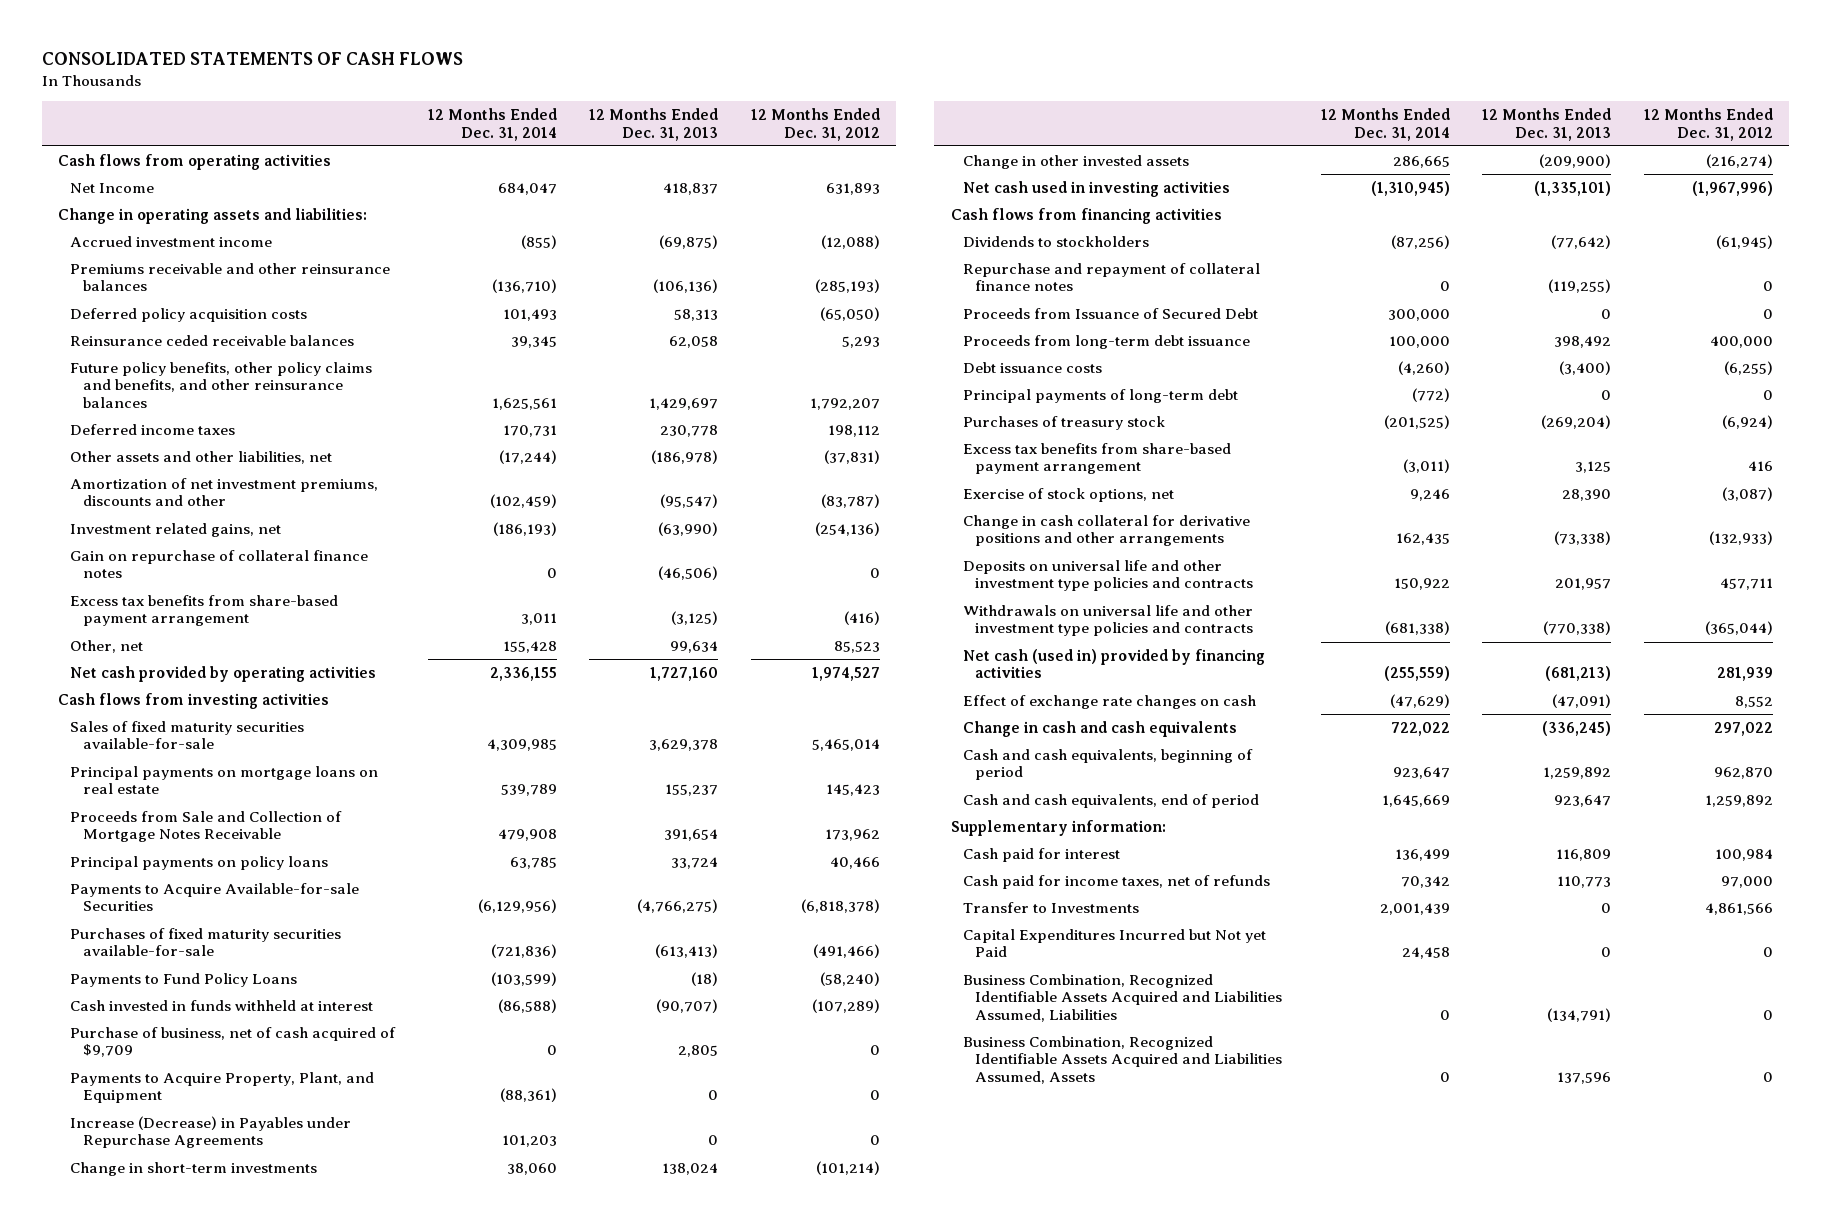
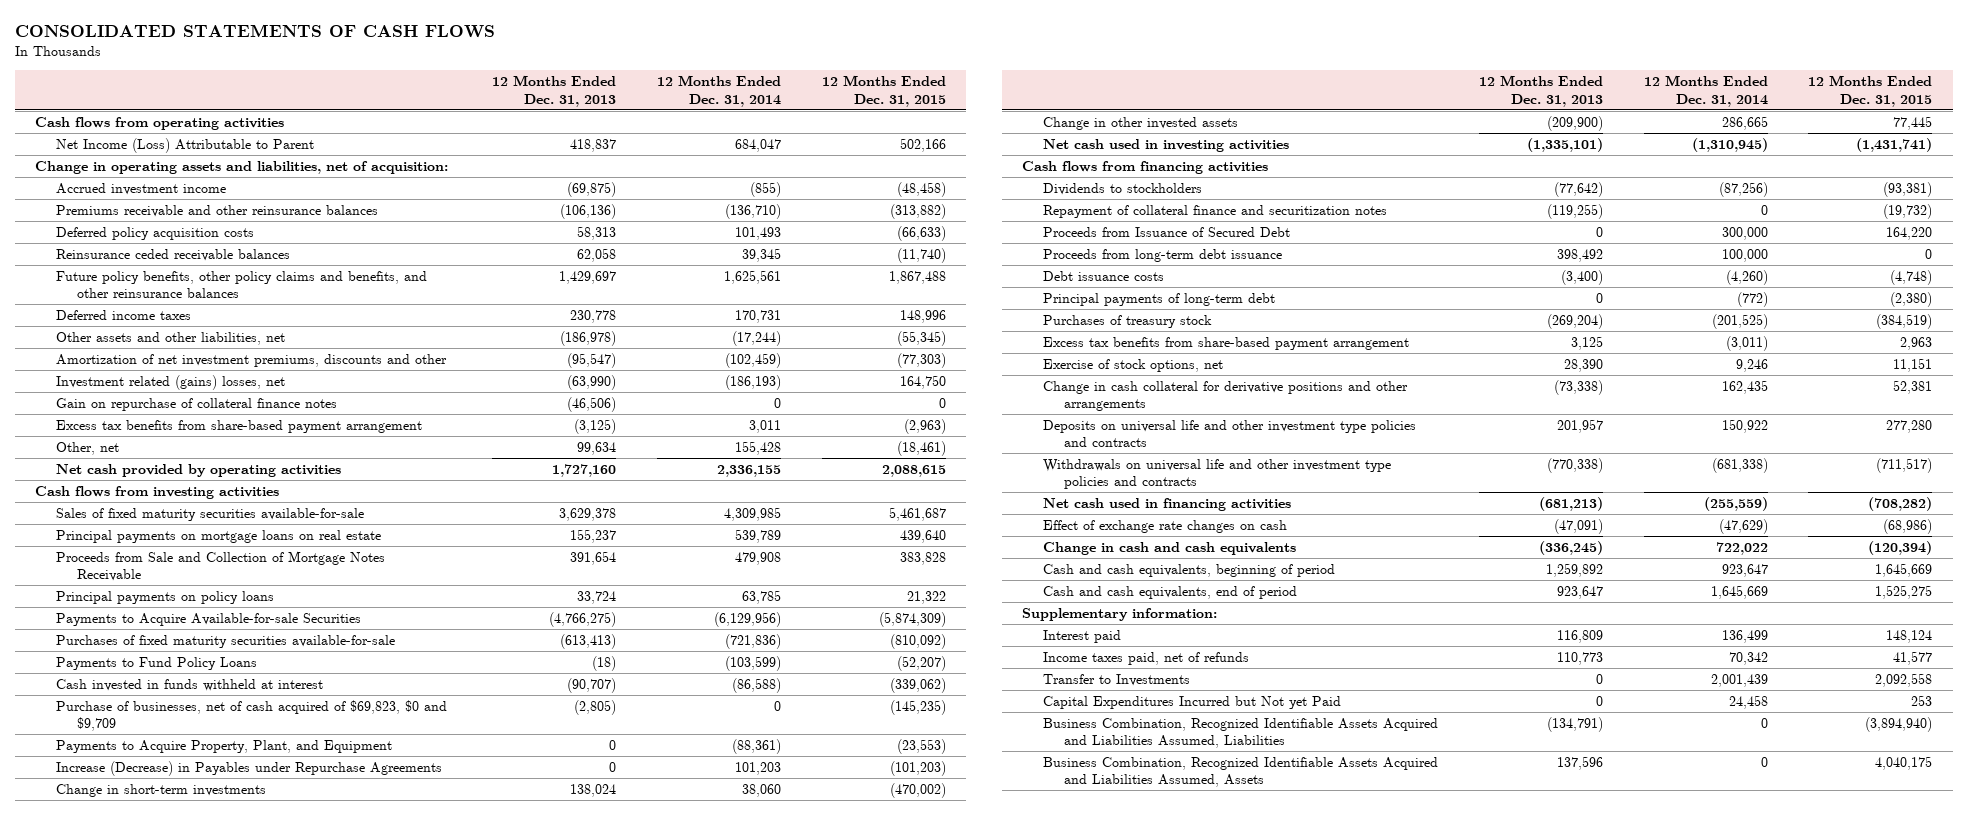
[750,107,880,141] 12 Months Ended Dec. 31, 2012 -> none
none -> [821,74,946,107] 12 Months Ended Dec. 31, 2015
[70,182,155,193] Net Income -> [55,137,314,153] Net Income (Loss) Attributable to Parent
[57,207,367,224] Change in operating assets and liabilities: -> [35,160,449,174] Change in operating assets and liabilities, net of acquisition:
[70,522,282,537] Investment related gains, net -> [55,374,285,390] Investment related (gains) losses, net
[70,1026,397,1058] Purchase of business, net of cash acquired of $9,709 -> [55,699,447,732] Purchase of businesses, net of cash acquired of $69,823, $0 and $9,709
[678,1045,719,1058] 2,805 -> [573,699,616,715] (2,805)
[963,262,1261,292] Repurchase and repayment of collateral finance notes -> [1042,204,1387,218] Repayment of collateral finance and securitization notes
[963,648,1266,679] Net cash (used in) provided by financing activities -> [1042,497,1291,511] Net cash used in financing activities
[963,847,1121,862] Cash paid for interest -> [1042,629,1121,643] Interest paid
[963,874,1271,889] Cash paid for income taxes, net of refunds -> [1042,651,1249,665] Income taxes paid, net of refunds

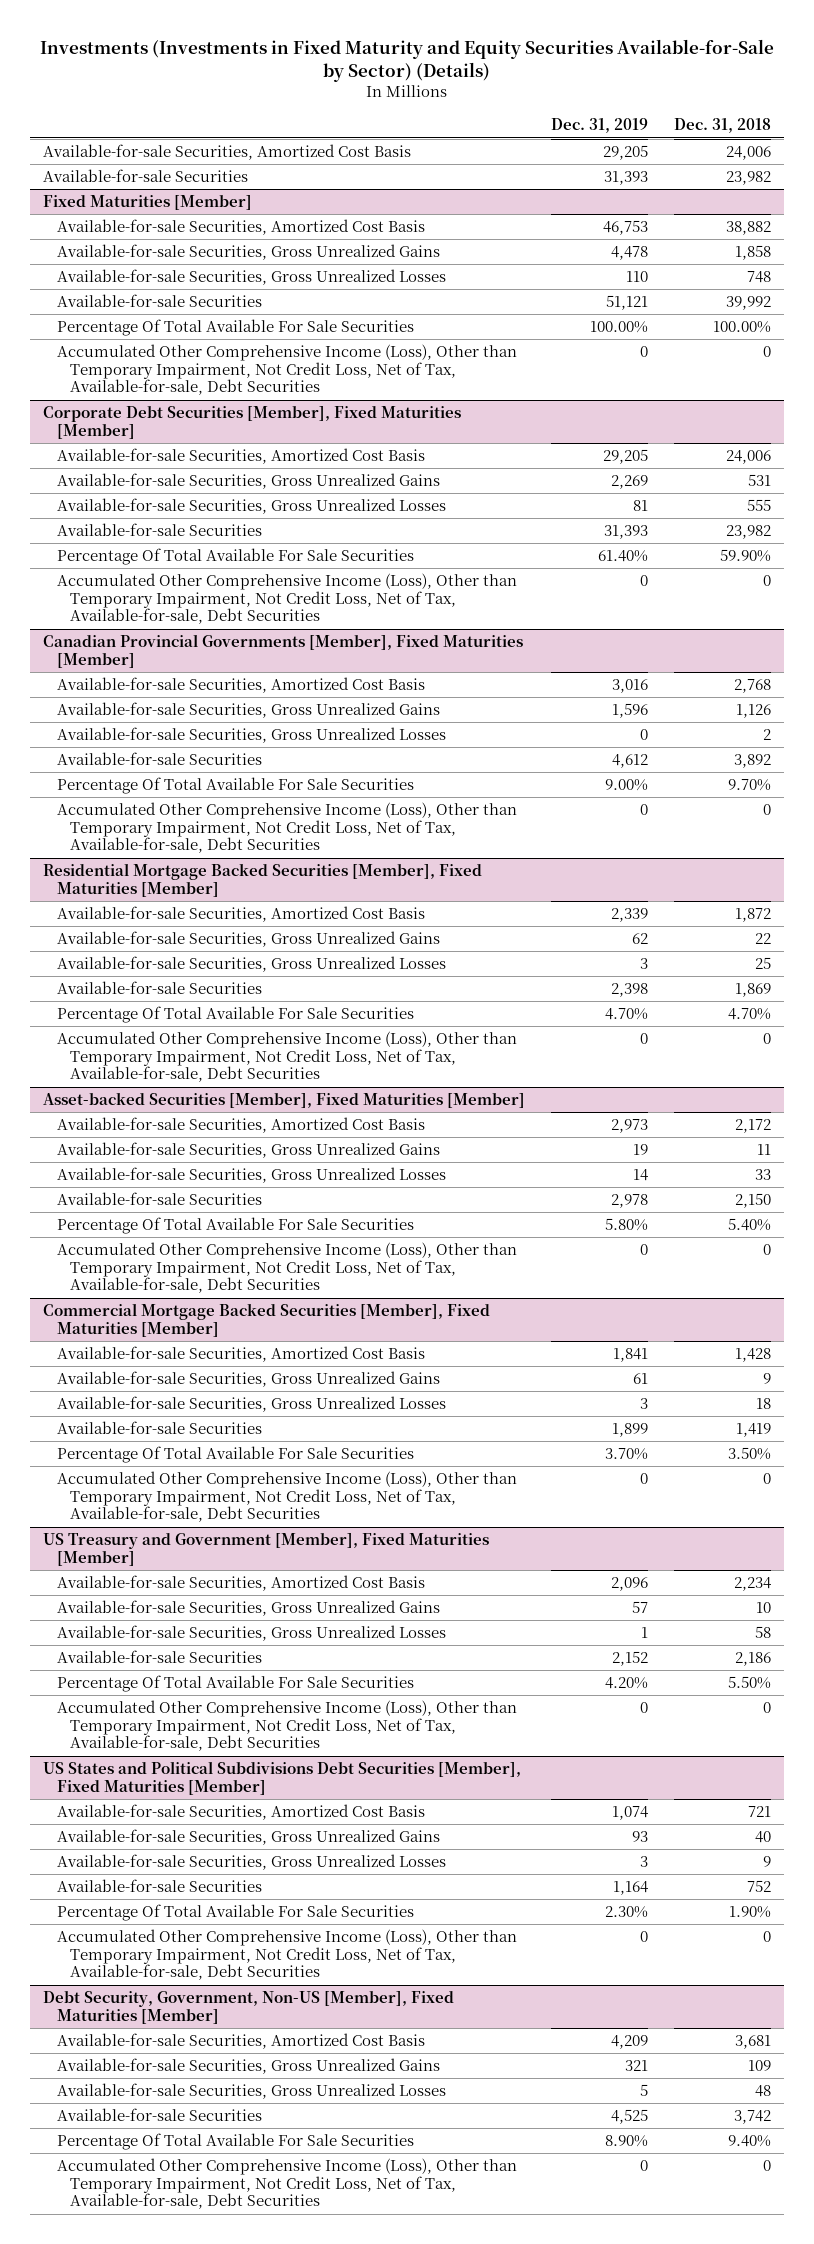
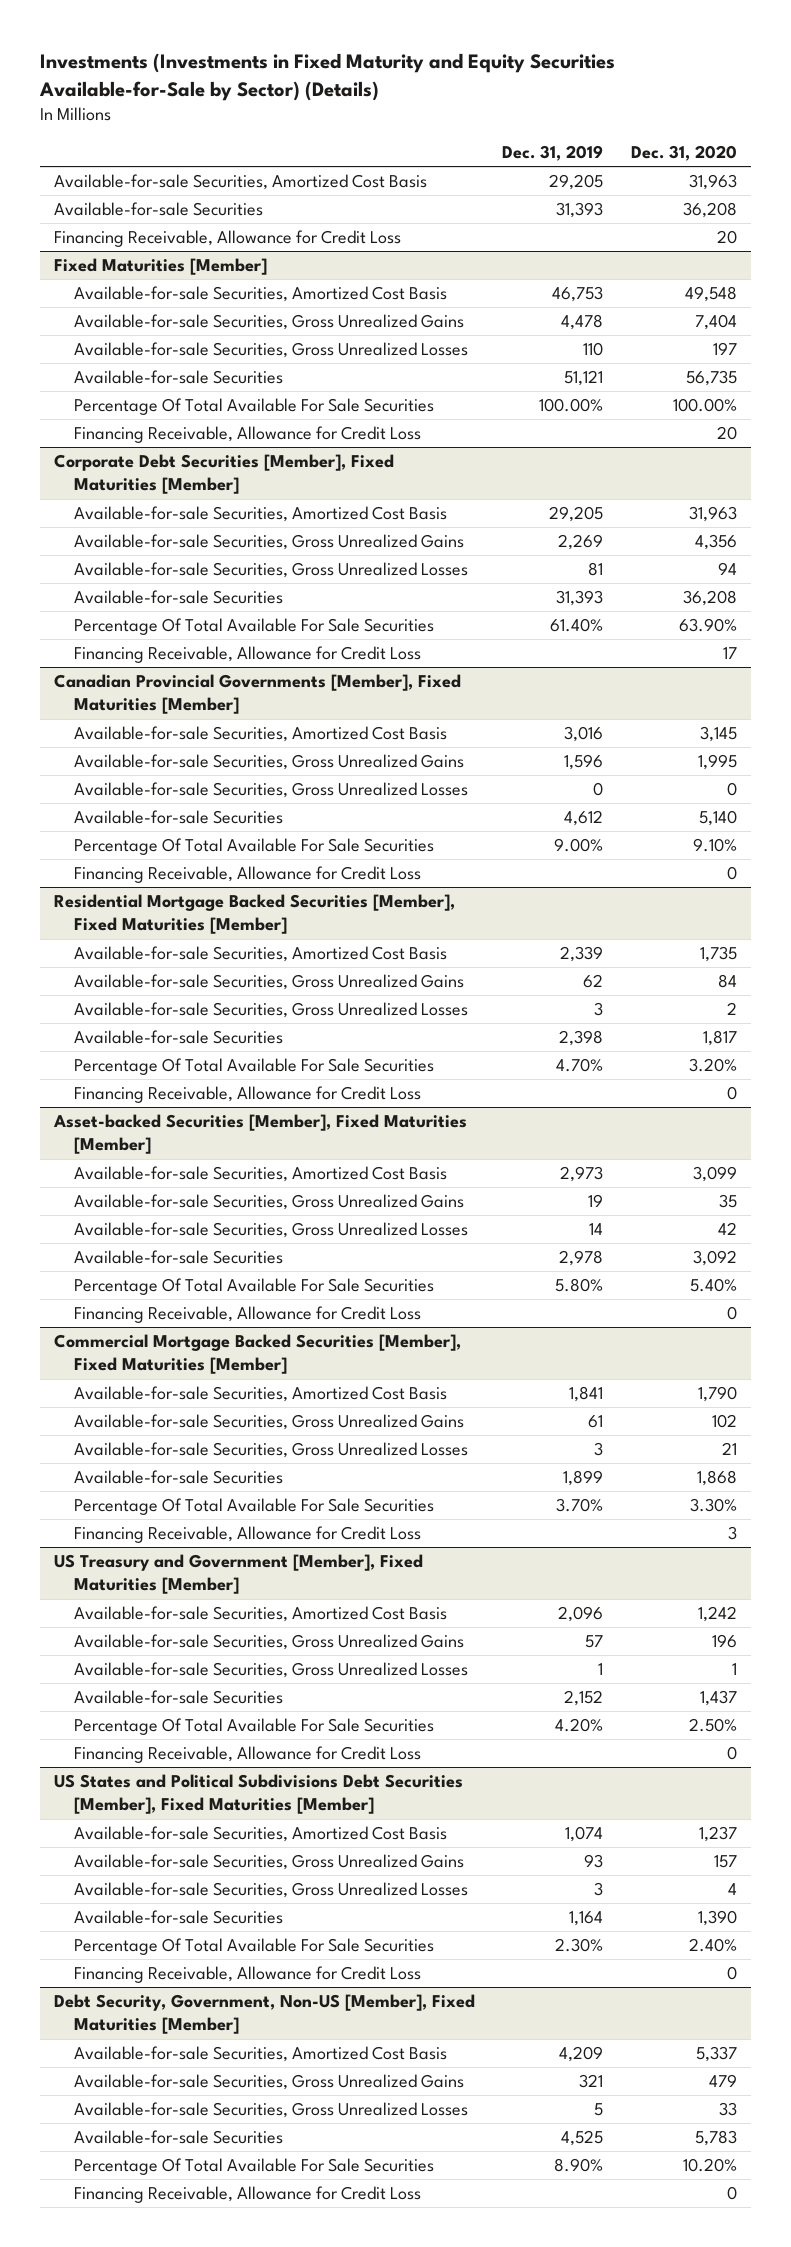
[674,118,772,134] Dec. 31, 2018 -> none
none -> [631,145,738,162] Dec. 31, 2020
none -> [53,230,401,248] Financing Receivable, Allowance for Credit Loss
[56,344,517,396] Accumulated Other Comprehensive Income (Loss), Other than Temporary Impairment, Not Credit Loss, Net of Tax, Available-for-sale, Debt Securities -> none
none -> [74,426,422,444] Financing Receivable, Allowance for Credit Loss
[56,573,517,625] Accumulated Other Comprehensive Income (Loss), Other than Temporary Impairment, Not Credit Loss, Net of Tax, Available-for-sale, Debt Securities -> none
none -> [74,646,422,664] Financing Receivable, Allowance for Credit Loss
[56,802,517,854] Accumulated Other Comprehensive Income (Loss), Other than Temporary Impairment, Not Credit Loss, Net of Tax, Available-for-sale, Debt Securities -> none
none -> [74,866,422,884] Financing Receivable, Allowance for Credit Loss
[56,1031,517,1083] Accumulated Other Comprehensive Income (Loss), Other than Temporary Impairment, Not Credit Loss, Net of Tax, Available-for-sale, Debt Securities -> none
none -> [74,1086,422,1104] Financing Receivable, Allowance for Credit Loss
[56,1242,517,1294] Accumulated Other Comprehensive Income (Loss), Other than Temporary Impairment, Not Credit Loss, Net of Tax, Available-for-sale, Debt Securities -> none
none -> [74,1306,422,1324] Financing Receivable, Allowance for Credit Loss
[56,1471,517,1523] Accumulated Other Comprehensive Income (Loss), Other than Temporary Impairment, Not Credit Loss, Net of Tax, Available-for-sale, Debt Securities -> none
none -> [74,1526,422,1544] Financing Receivable, Allowance for Credit Loss
[56,1700,517,1752] Accumulated Other Comprehensive Income (Loss), Other than Temporary Impairment, Not Credit Loss, Net of Tax, Available-for-sale, Debt Securities -> none
none -> [74,1746,422,1764] Financing Receivable, Allowance for Credit Loss
[56,1929,517,1981] Accumulated Other Comprehensive Income (Loss), Other than Temporary Impairment, Not Credit Loss, Net of Tax, Available-for-sale, Debt Securities -> none
none -> [74,1966,422,1984] Financing Receivable, Allowance for Credit Loss
[56,2158,517,2210] Accumulated Other Comprehensive Income (Loss), Other than Temporary Impairment, Not Credit Loss, Net of Tax, Available-for-sale, Debt Securities -> none
none -> [74,2186,422,2204] Financing Receivable, Allowance for Credit Loss

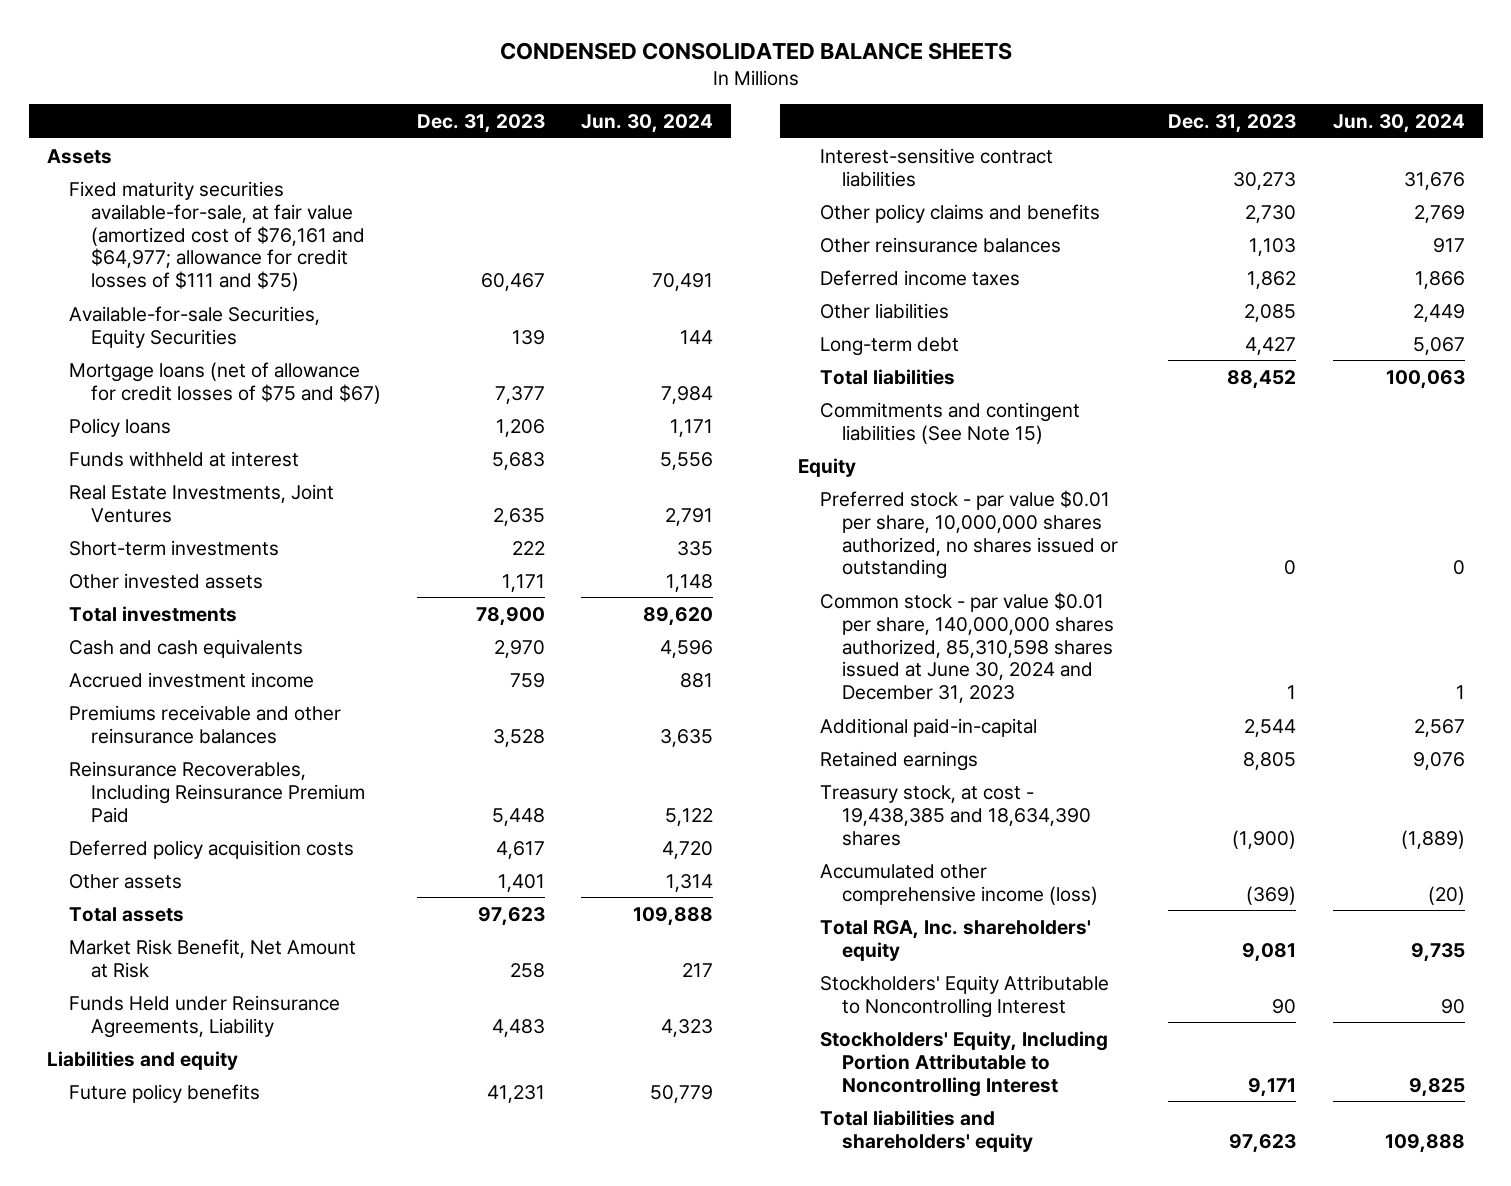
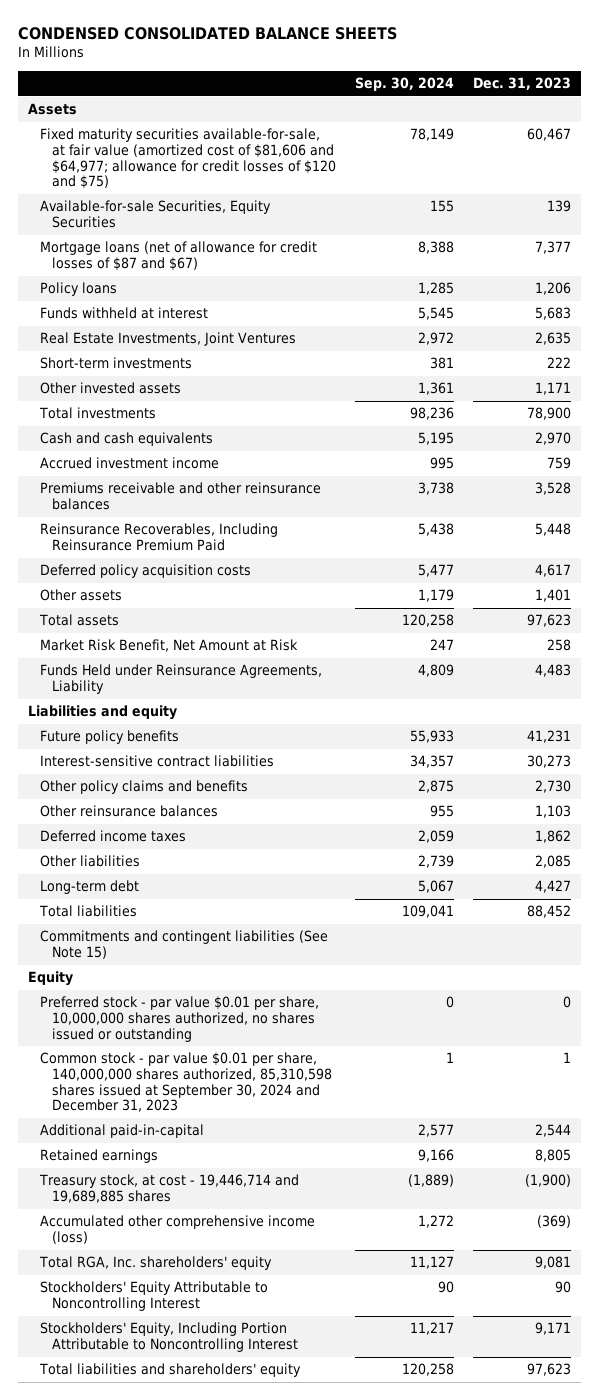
[581,113,714,133] Jun. 30, 2024 -> none
none -> [354,77,454,92] Sep. 30, 2024
[68,180,365,292] Fixed maturity securities available-for-sale, at fair value (amortized cost of $76,161 and $64,977; allowance for credit losses of $111 and $75) -> [39,128,336,190] Fixed maturity securities available-for-sale, at fair value (amortized cost of $81,606 and $64,977; allowance for credit losses of $120 and $75)
[68,361,381,404] Mortgage loans (net of allowance for credit losses of $75 and $67) -> [39,241,317,272] Mortgage loans (net of allowance for credit losses of $87 and $67)
[820,591,1115,704] Common stock - par value $0.01 per share, 140,000,000 shares authorized, 85,310,598 shares issued at June 30, 2024 and December 31, 2023 -> [39,1052,332,1113] Common stock - par value $0.01 per share, 140,000,000 shares authorized, 85,310,598 shares issued at September 30, 2024 and December 31, 2023
[820,784,1092,846] Treasury stock, at cost - 19,438,385 and 18,634,390 shares -> [38,1174,299,1204] Treasury stock, at cost - 19,446,714 and 19,689,885 shares

